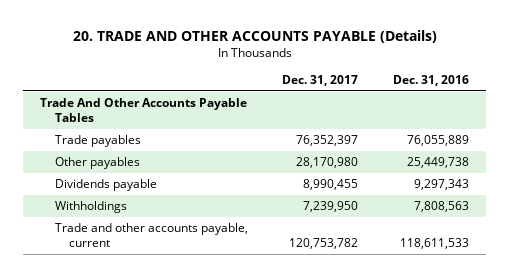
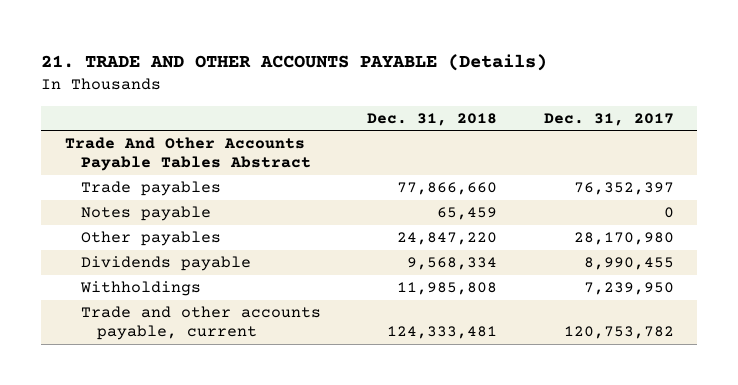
[72,30,437,44] 20. TRADE AND OTHER ACCOUNTS PAYABLE (Details) -> [41,53,548,71] 21. TRADE AND OTHER ACCOUNTS PAYABLE (Details)
[393,74,470,86] Dec. 31, 2016 -> none
none -> [367,112,498,126] Dec. 31, 2018
[40,98,248,122] Trade And Other Accounts Payable Tables -> [64,137,311,172] Trade And Other Accounts Payable Tables Abstract
none -> [80,206,211,222] Notes payable

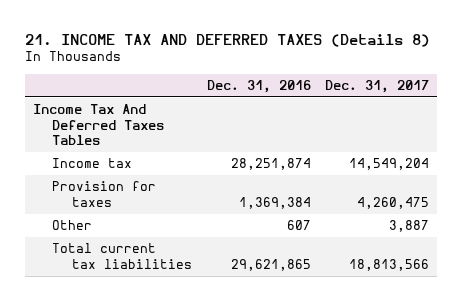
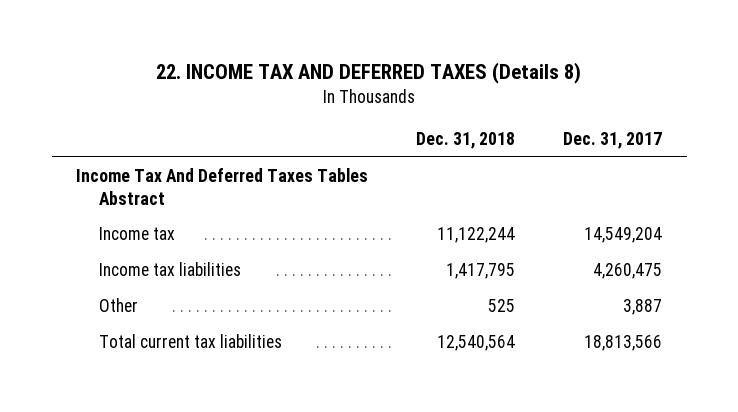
[25,33,431,47] 21. INCOME TAX AND DEFERRED TAXES (Details 8) -> [156,62,582,85] 22. INCOME TAX AND DEFERRED TAXES (Details 8)
[206,79,311,93] Dec. 31, 2016 -> none
none -> [416,132,516,150] Dec. 31, 2018
[32,104,165,146] Income Tax And Deferred Taxes Tables -> [75,168,368,205] Income Tax And Deferred Taxes Tables Abstract
[52,181,157,207] Provision for taxes -> [98,262,241,277] Income tax liabilities

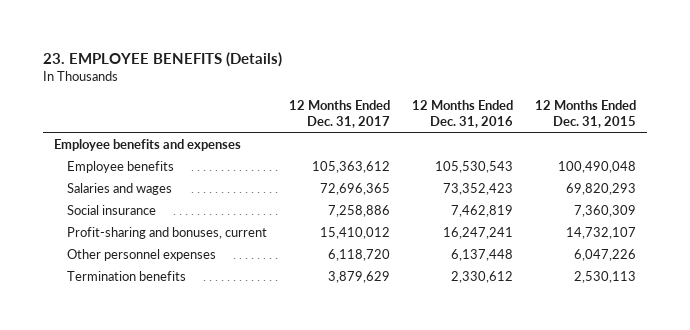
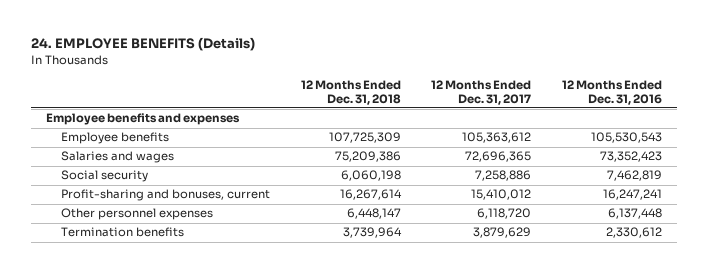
[43,51,283,67] 23. EMPLOYEE BENEFITS (Details) -> [30,37,255,52] 24. EMPLOYEE BENEFITS (Details)
[534,100,636,128] 12 Months Ended Dec. 31, 2015 -> none
none -> [300,79,401,105] 12 Months Ended Dec. 31, 2018
[67,204,157,215] Social insurance -> [61,170,149,183] Social security

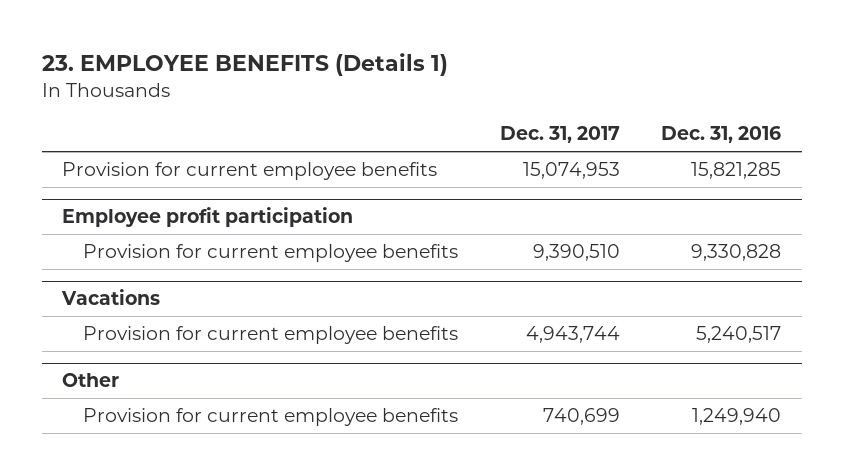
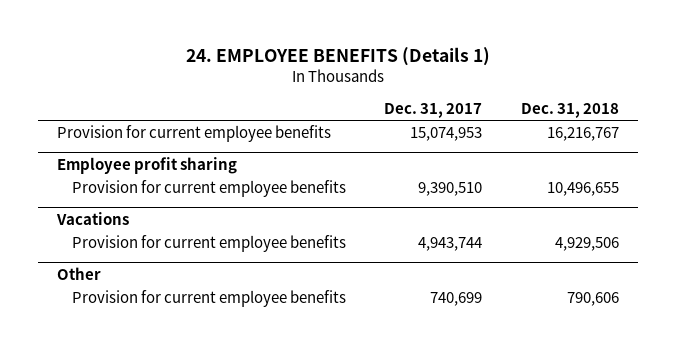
[41,53,448,77] 23. EMPLOYEE BENEFITS (Details 1) -> [186,46,491,66] 24. EMPLOYEE BENEFITS (Details 1)
[661,126,782,144] Dec. 31, 2016 -> none
none -> [520,103,619,119] Dec. 31, 2018
[62,207,354,228] Employee profit participation -> [57,156,238,174] Employee profit sharing

